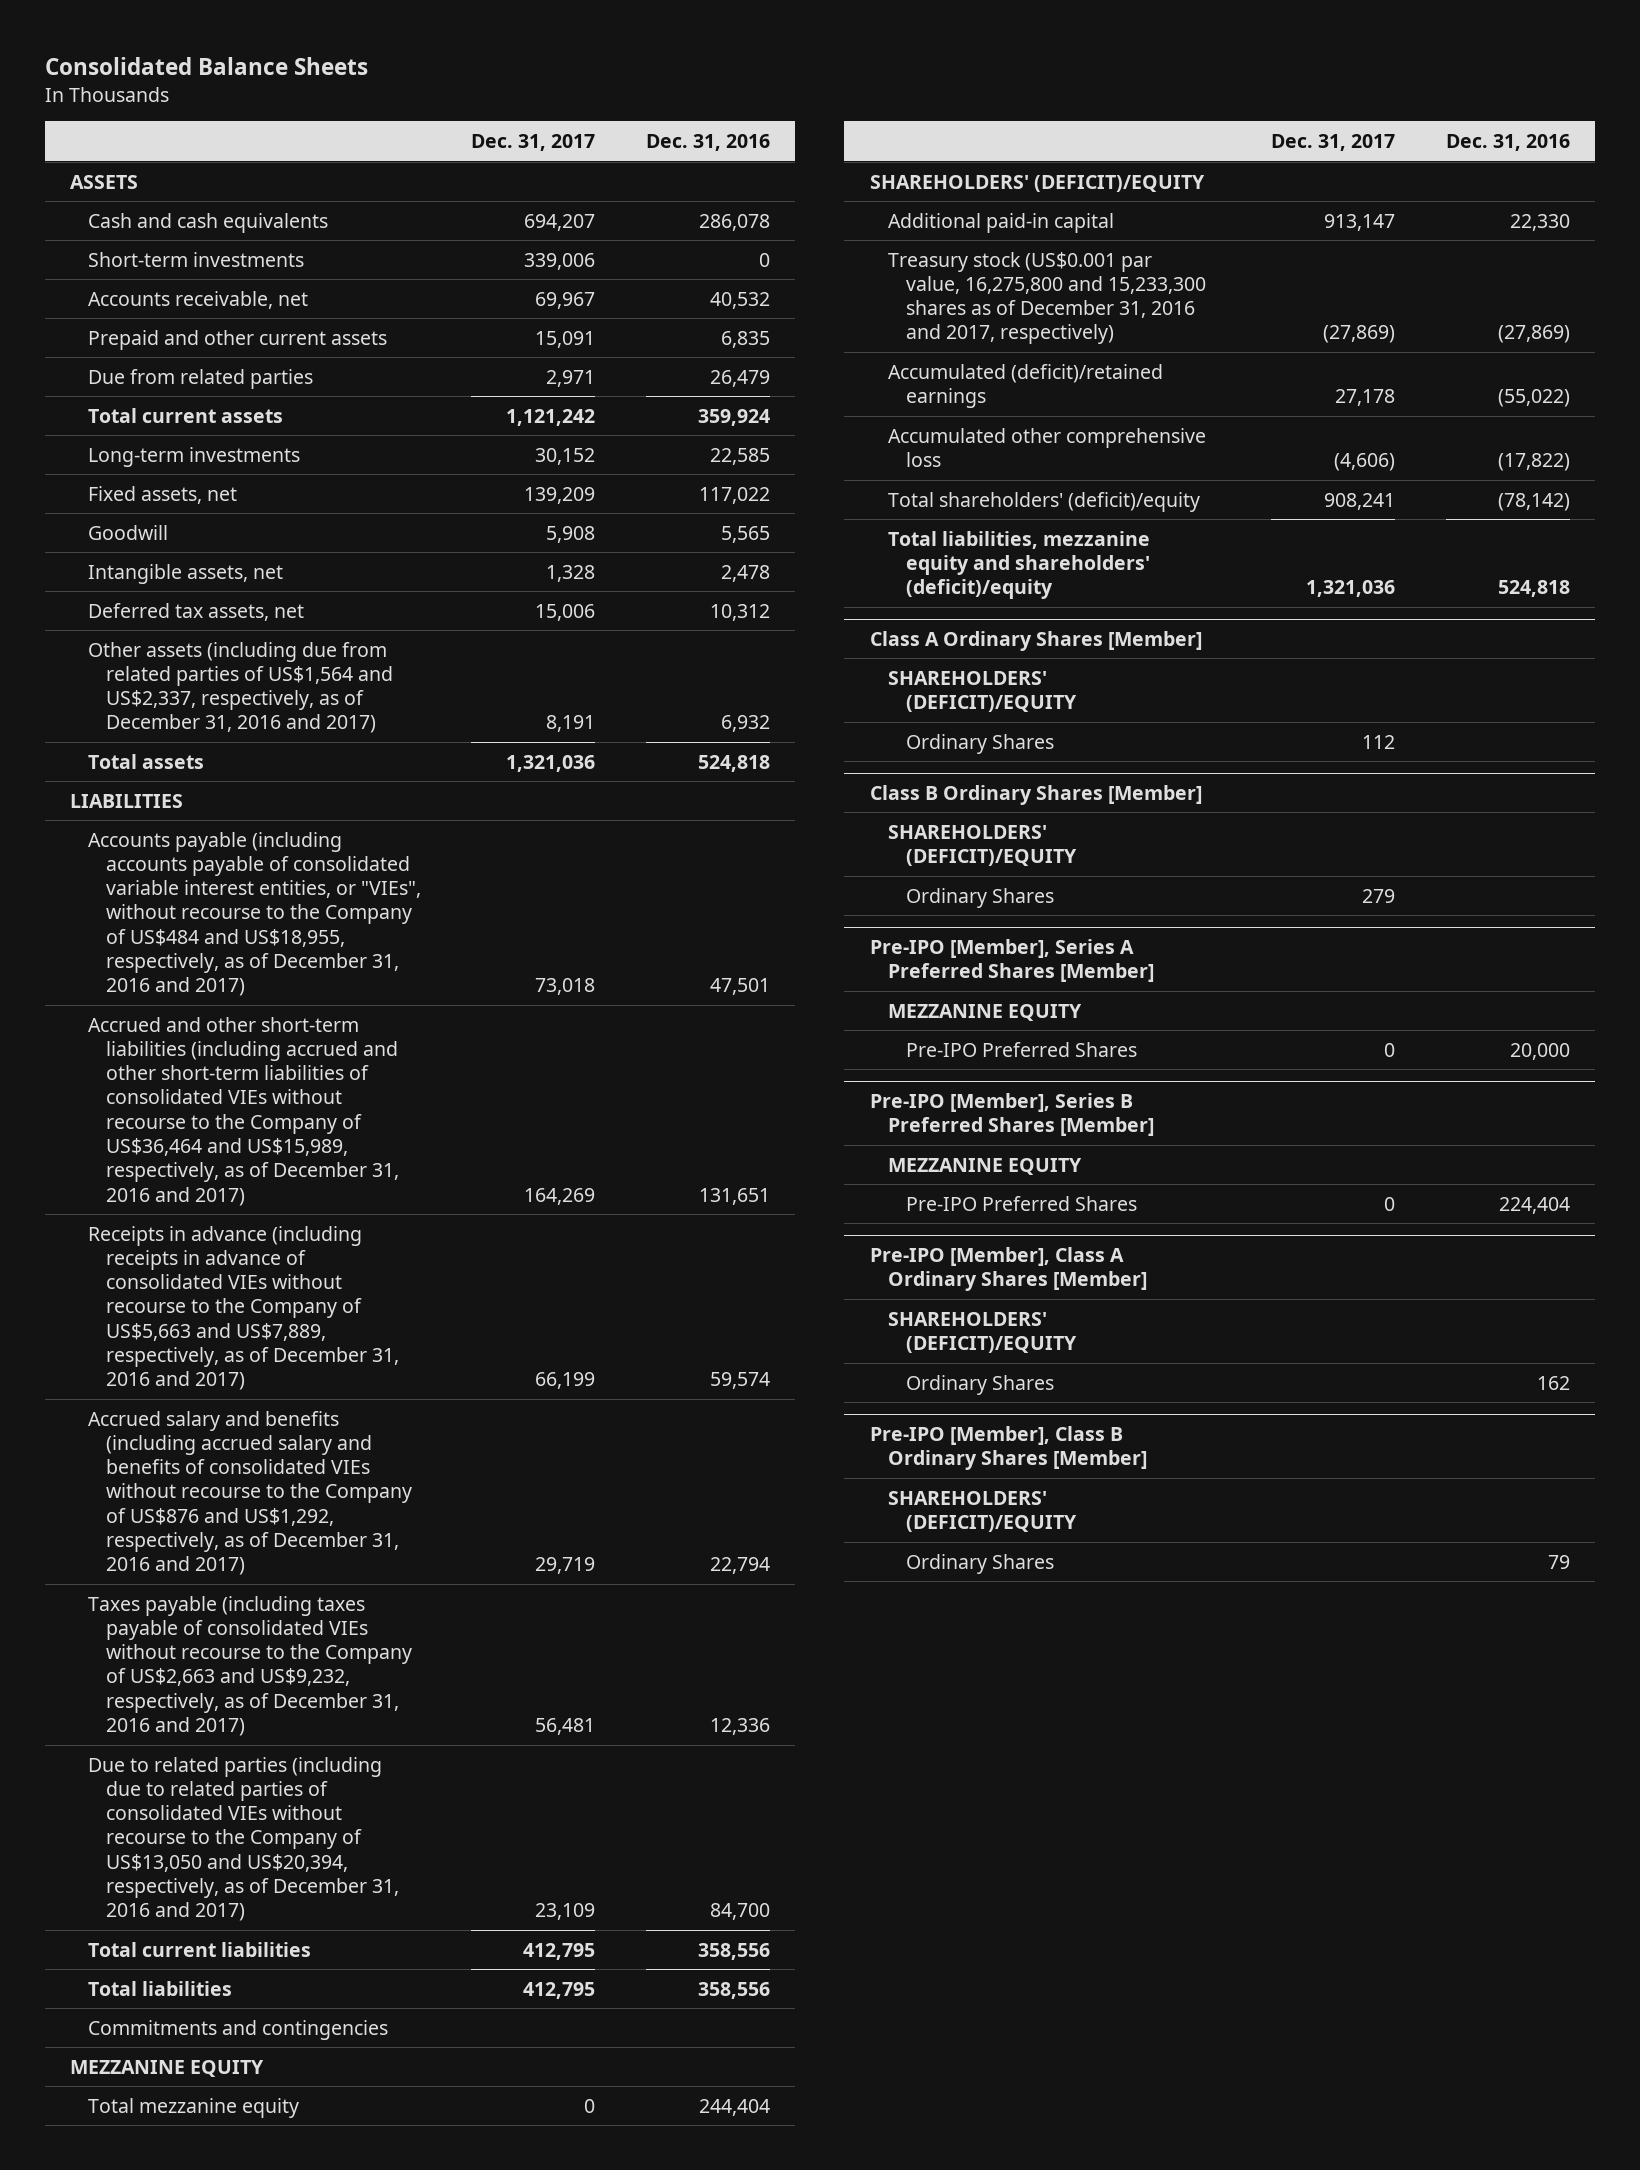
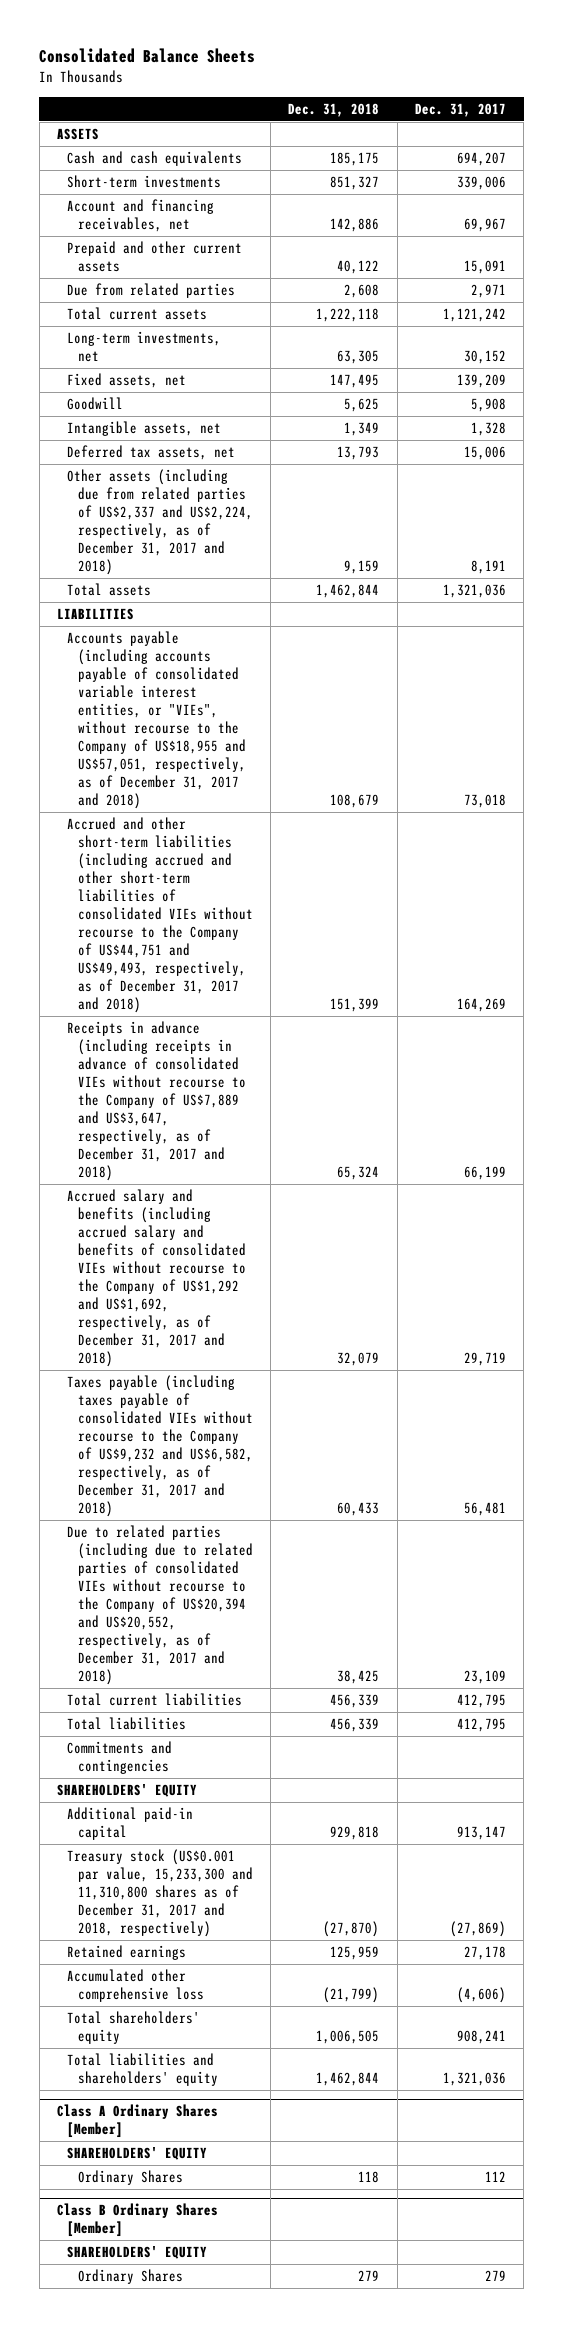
[645,134,770,152] Dec. 31, 2016 -> none
none -> [288,102,380,117] Dec. 31, 2018
[87,290,308,309] Accounts receivable, net -> [67,199,215,233] Account and financing receivables, net
[87,446,300,467] Long-term investments -> [67,331,222,363] Long-term investments, net
[87,641,393,734] Other assets (including due from related parties of US$1,564 and US$2,337, respectively, as of December 31, 2016 and 2017) -> [67,469,253,576] Other assets (including due from related parties of US$2,337 and US$2,224, respectively, as of December 31, 2017 and 2018)
[87,831,421,997] Accounts payable (including accounts payable of consolidated variable interest entities, or "VIEs", without recourse to the Company of US$484 and US$18,955, respectively, as of December 31, 2016 and 2017) -> [67,631,246,810] Accounts payable (including accounts payable of consolidated variable interest entities, or "VIEs", without recourse to the Company of US$18,955 and US$57,051, respectively, as of December 31, 2017 and 2018)
[87,1016,399,1206] Accrued and other short-term liabilities (including accrued and other short-term liabilities of consolidated VIEs without recourse to the Company of US$36,464 and US$15,989, respectively, as of December 31, 2016 and 2017) -> [67,817,253,1014] Accrued and other short-term liabilities (including accrued and other short-term liabilities of consolidated VIEs without recourse to the Company of US$44,751 and US$49,493, respectively, as of December 31, 2017 and 2018)
[87,1225,399,1391] Receipts in advance (including receipts in advance of consolidated VIEs without recourse to the Company of US$5,663 and US$7,889, respectively, as of December 31, 2016 and 2017) -> [67,1021,246,1182] Receipts in advance (including receipts in advance of consolidated VIEs without recourse to the Company of US$7,889 and US$3,647, respectively, as of December 31, 2017 and 2018)
[87,1410,412,1576] Accrued salary and benefits (including accrued salary and benefits of consolidated VIEs without recourse to the Company of US$876 and US$1,292, respectively, as of December 31, 2016 and 2017) -> [67,1189,246,1368] Accrued salary and benefits (including accrued salary and benefits of consolidated VIEs without recourse to the Company of US$1,292 and US$1,692, respectively, as of December 31, 2017 and 2018)
[87,1595,412,1737] Taxes payable (including taxes payable of consolidated VIEs without recourse to the Company of US$2,663 and US$9,232, respectively, as of December 31, 2016 and 2017) -> [67,1375,253,1518] Taxes payable (including taxes payable of consolidated VIEs without recourse to the Company of US$9,232 and US$6,582, respectively, as of December 31, 2017 and 2018)
[87,1756,399,1922] Due to related parties (including due to related parties of consolidated VIEs without recourse to the Company of US$13,050 and US$20,394, respectively, as of December 31, 2016 and 2017) -> [67,1525,253,1686] Due to related parties (including due to related parties of consolidated VIEs without recourse to the Company of US$20,394 and US$20,552, respectively, as of December 31, 2017 and 2018)
[70,2059,265,2077] MEZZANINE EQUITY -> none
[87,2097,299,2118] Total mezzanine equity -> none
[869,174,1205,192] SHAREHOLDERS' (DEFICIT)/EQUITY -> [56,1784,197,1798] SHAREHOLDERS' EQUITY
[887,251,1206,345] Treasury stock (US$0.001 par value, 16,275,800 and 15,233,300 shares as of December 31, 2016 and 2017, respectively) -> [67,1849,253,1938] Treasury stock (US$0.001 par value, 15,233,300 and 11,310,800 shares as of December 31, 2017 and 2018, respectively)
[887,363,1163,408] Accumulated (deficit)/retained earnings -> [67,1945,187,1961] Retained earnings
[887,491,1200,512] Total shareholders' (deficit)/equity -> [67,2011,201,2045] Total shareholders' equity
[887,530,1150,600] Total liabilities, mezzanine equity and shareholders' (deficit)/equity -> [67,2053,218,2087] Total liabilities and shareholders' equity
[887,670,1077,712] SHAREHOLDERS' (DEFICIT)/EQUITY -> [67,2147,208,2161] SHAREHOLDERS' EQUITY
[887,824,1077,866] SHAREHOLDERS' (DEFICIT)/EQUITY -> [67,2246,208,2260] SHAREHOLDERS' EQUITY
[869,938,1154,983] Pre-IPO [Member], Series A Preferred Shares [Member] -> none
[887,1003,1082,1021] MEZZANINE EQUITY -> none
[905,1041,1137,1057] Pre-IPO Preferred Shares -> none
[869,1092,1154,1137] Pre-IPO [Member], Series B Preferred Shares [Member] -> none
[887,1157,1082,1175] MEZZANINE EQUITY -> none
[905,1195,1137,1211] Pre-IPO Preferred Shares -> none
[869,1246,1147,1292] Pre-IPO [Member], Class A Ordinary Shares [Member] -> none
[887,1311,1077,1353] SHAREHOLDERS' (DEFICIT)/EQUITY -> none
[905,1374,1054,1395] Ordinary Shares -> none
[869,1425,1147,1471] Pre-IPO [Member], Class B Ordinary Shares [Member] -> none
[887,1490,1077,1532] SHAREHOLDERS' (DEFICIT)/EQUITY -> none
[905,1553,1054,1574] Ordinary Shares -> none

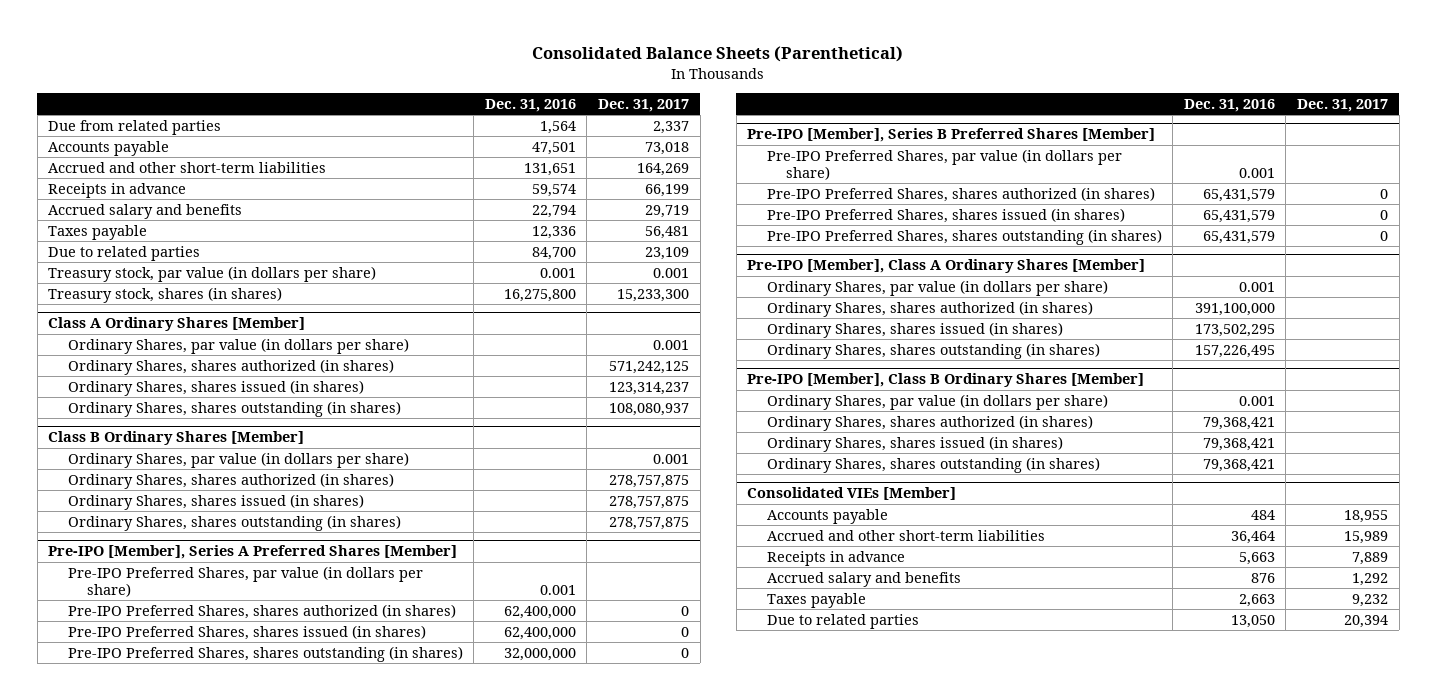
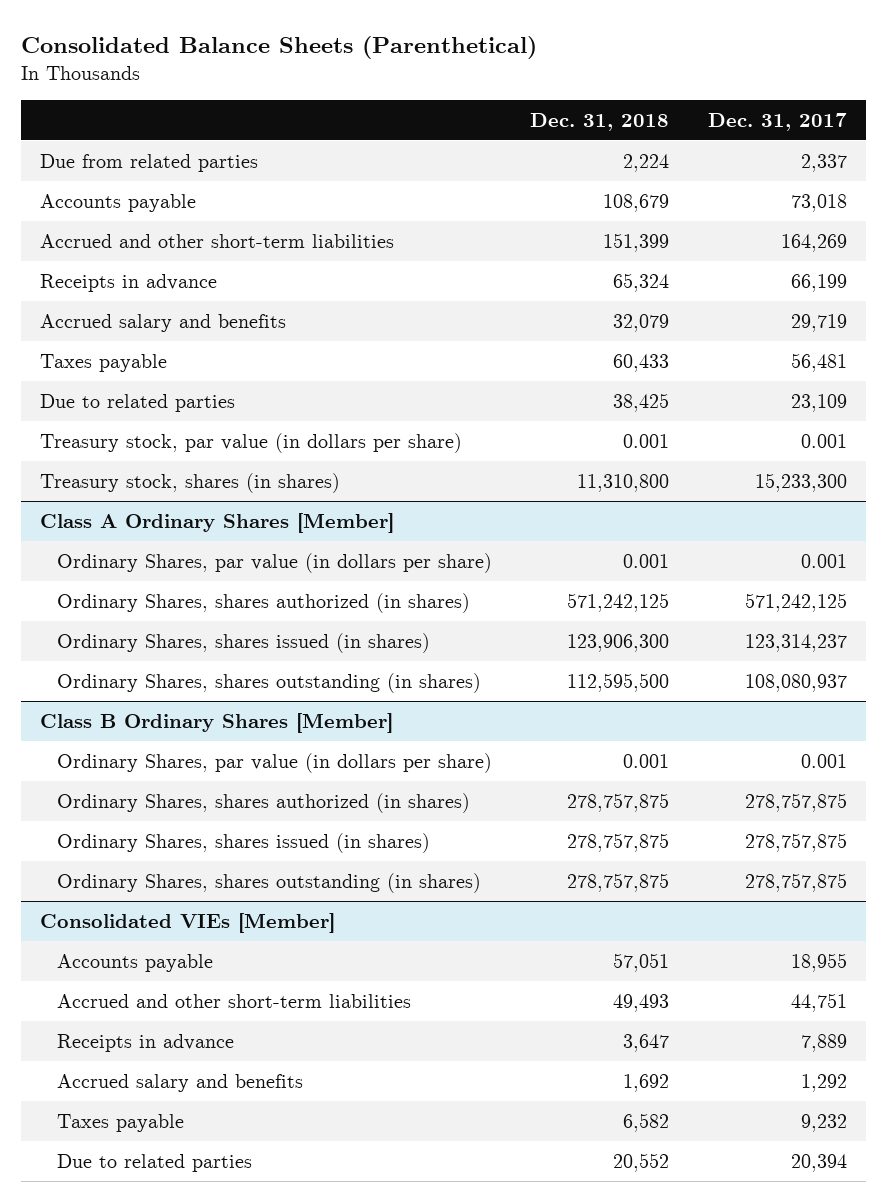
[484,98,576,112] Dec. 31, 2016 -> none
none -> [530,112,670,131] Dec. 31, 2018
[48,545,458,560] Pre-IPO [Member], Series A Preferred Shares [Member] -> none
[67,565,423,597] Pre-IPO Preferred Shares, par value (in dollars per share) -> none
[67,603,456,619] Pre-IPO Preferred Shares, shares authorized (in shares) -> none
[67,624,426,640] Pre-IPO Preferred Shares, shares issued (in shares) -> none
[67,645,463,662] Pre-IPO Preferred Shares, shares outstanding (in shares) -> none
[747,128,1156,143] Pre-IPO [Member], Series B Preferred Shares [Member] -> none
[766,148,1122,180] Pre-IPO Preferred Shares, par value (in dollars per share) -> none
[766,186,1155,202] Pre-IPO Preferred Shares, shares authorized (in shares) -> none
[766,207,1125,223] Pre-IPO Preferred Shares, shares issued (in shares) -> none
[766,228,1162,245] Pre-IPO Preferred Shares, shares outstanding (in shares) -> none
[747,259,1146,274] Pre-IPO [Member], Class A Ordinary Shares [Member] -> none
[766,279,1108,296] Ordinary Shares, par value (in dollars per share) -> none
[766,300,1093,317] Ordinary Shares, shares authorized (in shares) -> none
[766,321,1063,338] Ordinary Shares, shares issued (in shares) -> none
[766,342,1100,359] Ordinary Shares, shares outstanding (in shares) -> none
[747,373,1145,388] Pre-IPO [Member], Class B Ordinary Shares [Member] -> none
[766,393,1108,410] Ordinary Shares, par value (in dollars per share) -> none
[766,414,1093,431] Ordinary Shares, shares authorized (in shares) -> none
[766,435,1063,452] Ordinary Shares, shares issued (in shares) -> none
[766,456,1100,473] Ordinary Shares, shares outstanding (in shares) -> none
[1344,530,1389,544] 15,989 -> [790,992,847,1012] 44,751

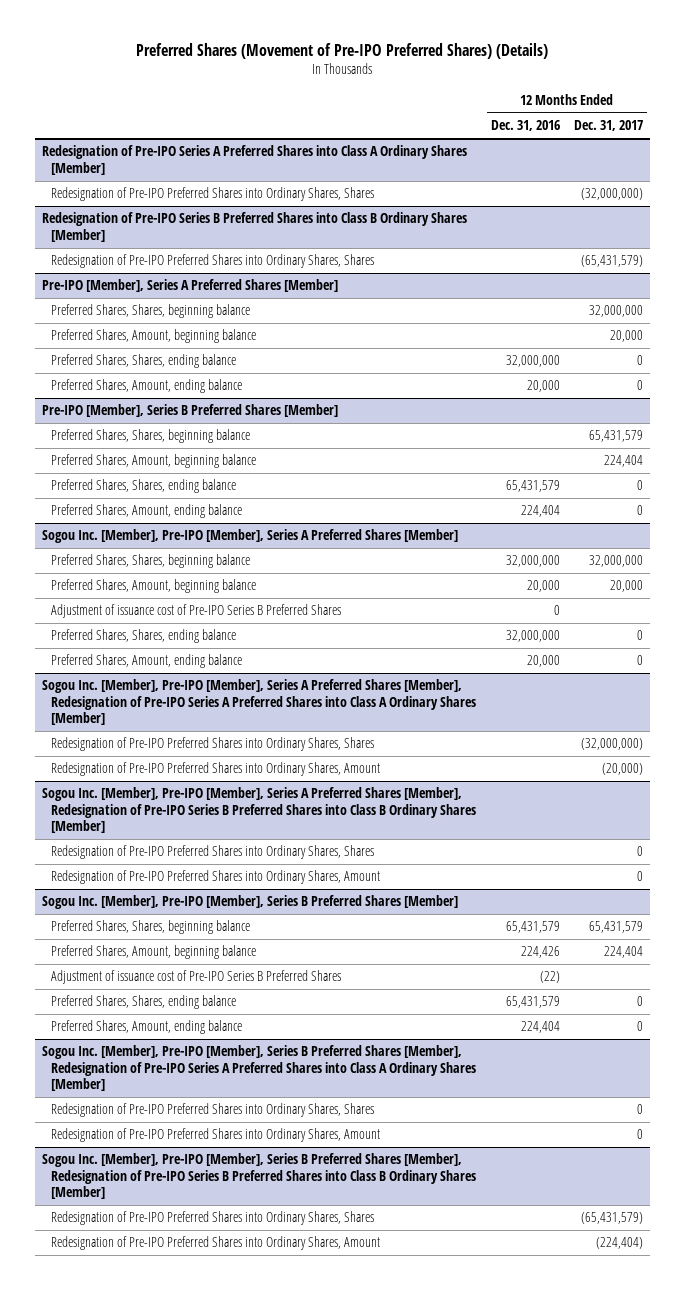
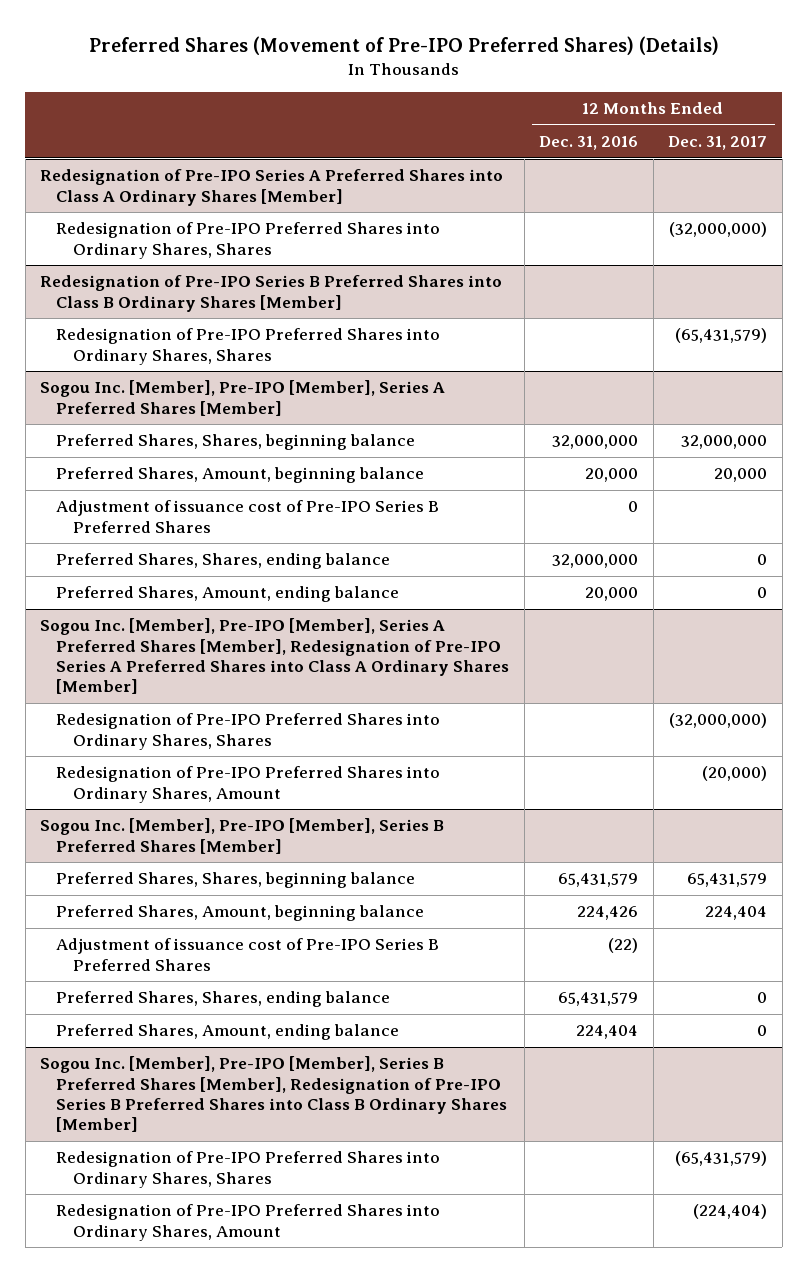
[41,279,338,293] Pre-IPO [Member], Series A Preferred Shares [Member] -> none
[51,304,251,319] Preferred Shares, Shares, beginning balance -> none
[51,329,257,344] Preferred Shares, Amount, beginning balance -> none
[51,354,237,369] Preferred Shares, Shares, ending balance -> none
[51,379,243,394] Preferred Shares, Amount, ending balance -> none
[41,404,338,418] Pre-IPO [Member], Series B Preferred Shares [Member] -> none
[51,429,251,444] Preferred Shares, Shares, beginning balance -> none
[51,454,257,469] Preferred Shares, Amount, beginning balance -> none
[51,479,237,494] Preferred Shares, Shares, ending balance -> none
[51,504,243,519] Preferred Shares, Amount, ending balance -> none
[41,787,477,834] Sogou Inc. [Member], Pre-IPO [Member], Series A Preferred Shares [Member], Redesignation of Pre-IPO Series B Preferred Shares into Class B Ordinary Shares [Member] -> none
[51,845,375,860] Redesignation of Pre-IPO Preferred Shares into Ordinary Shares, Shares -> none
[51,870,381,885] Redesignation of Pre-IPO Preferred Shares into Ordinary Shares, Amount -> none
[41,1045,477,1092] Sogou Inc. [Member], Pre-IPO [Member], Series B Preferred Shares [Member], Redesignation of Pre-IPO Series A Preferred Shares into Class A Ordinary Shares [Member] -> none
[51,1103,375,1118] Redesignation of Pre-IPO Preferred Shares into Ordinary Shares, Shares -> none
[51,1128,381,1143] Redesignation of Pre-IPO Preferred Shares into Ordinary Shares, Amount -> none

